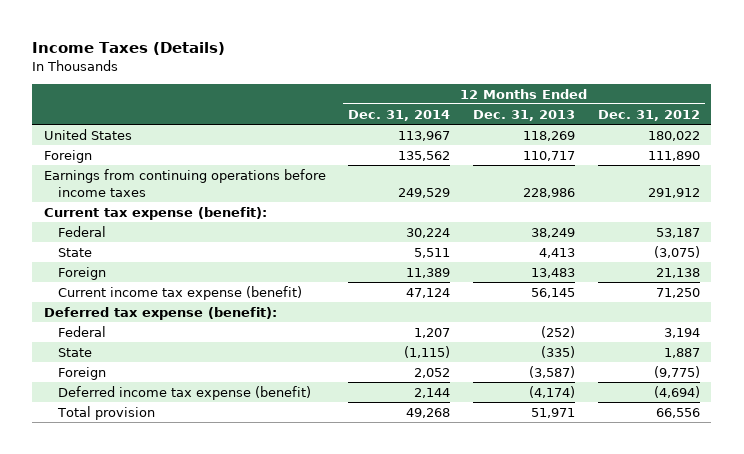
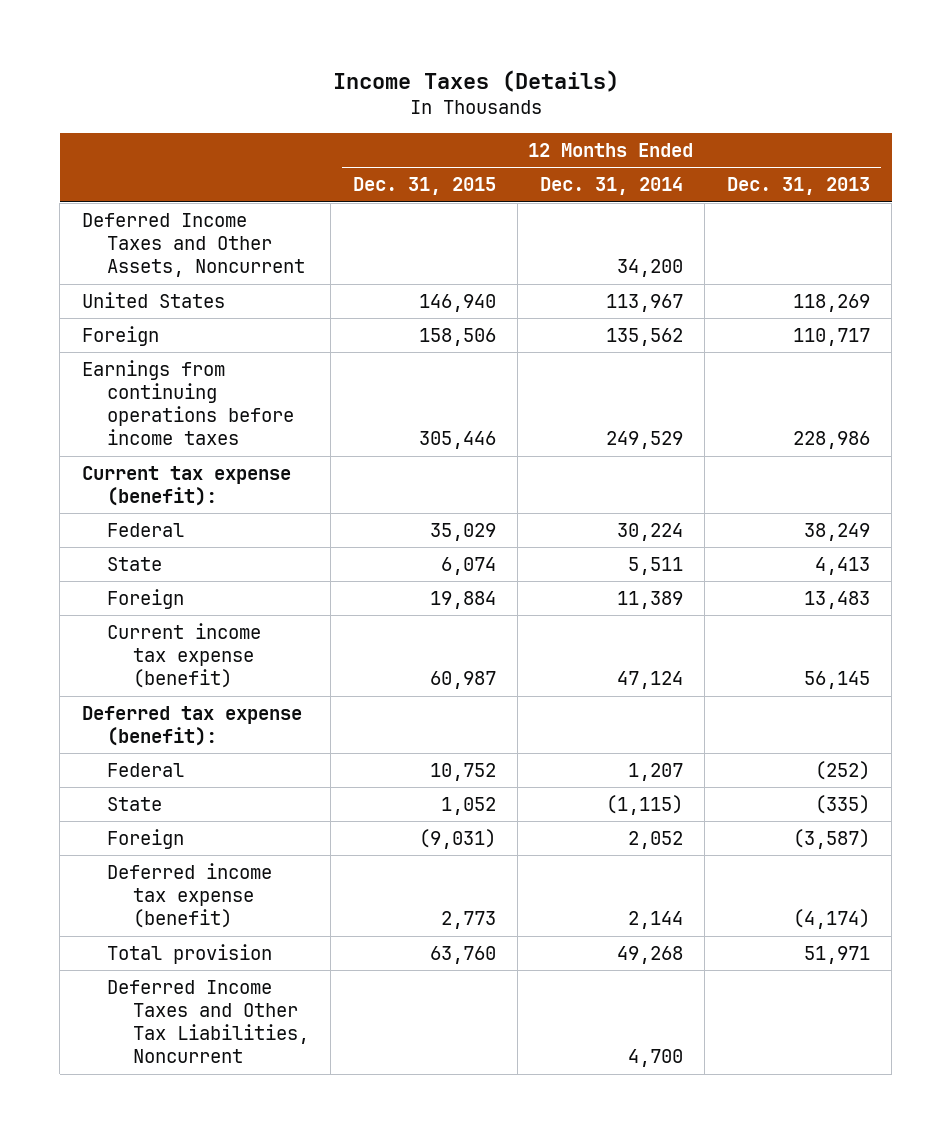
[597,109,700,121] Dec. 31, 2012 -> none
none -> [352,177,496,196] Dec. 31, 2015
none -> [81,213,306,278] Deferred Income Taxes and Other Assets, Noncurrent
none -> [107,980,309,1064] Deferred Income Taxes and Other Tax Liabilities, Noncurrent

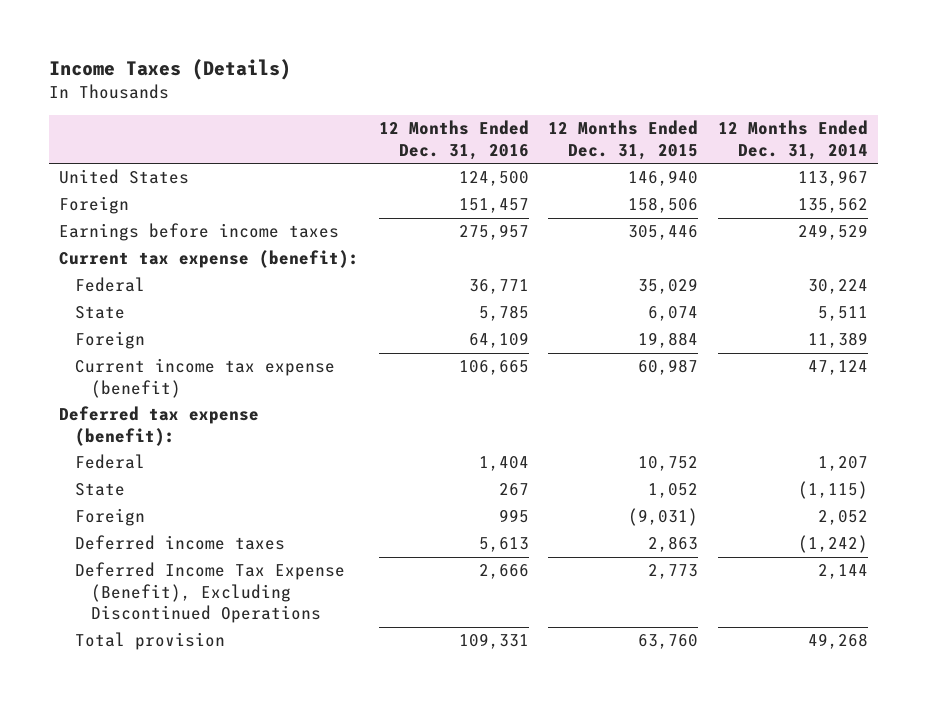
[726,177,870,196] Dec. 31, 2013 -> none
none -> [378,120,529,160] 12 Months Ended Dec. 31, 2016
[81,213,306,278] Deferred Income Taxes and Other Assets, Noncurrent -> none
[81,360,295,446] Earnings from continuing operations before income taxes -> [58,223,339,242] Earnings before income taxes
none -> [74,535,285,551] Deferred income taxes
[107,863,273,929] Deferred income tax expense (benefit) -> [74,562,345,624] Deferred Income Tax Expense (Benefit), Excluding Discontinued Operations
[107,980,309,1064] Deferred Income Taxes and Other Tax Liabilities, Noncurrent -> none

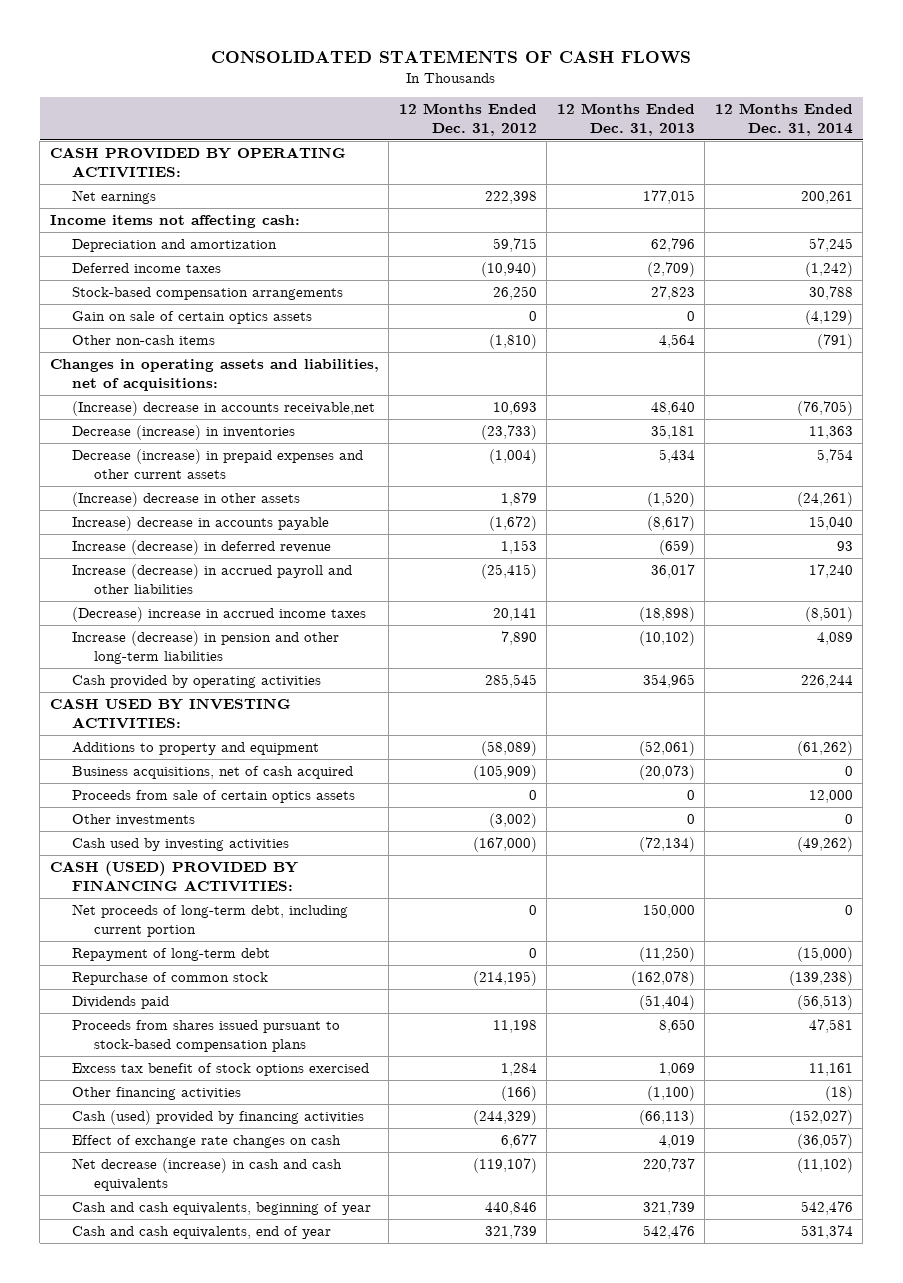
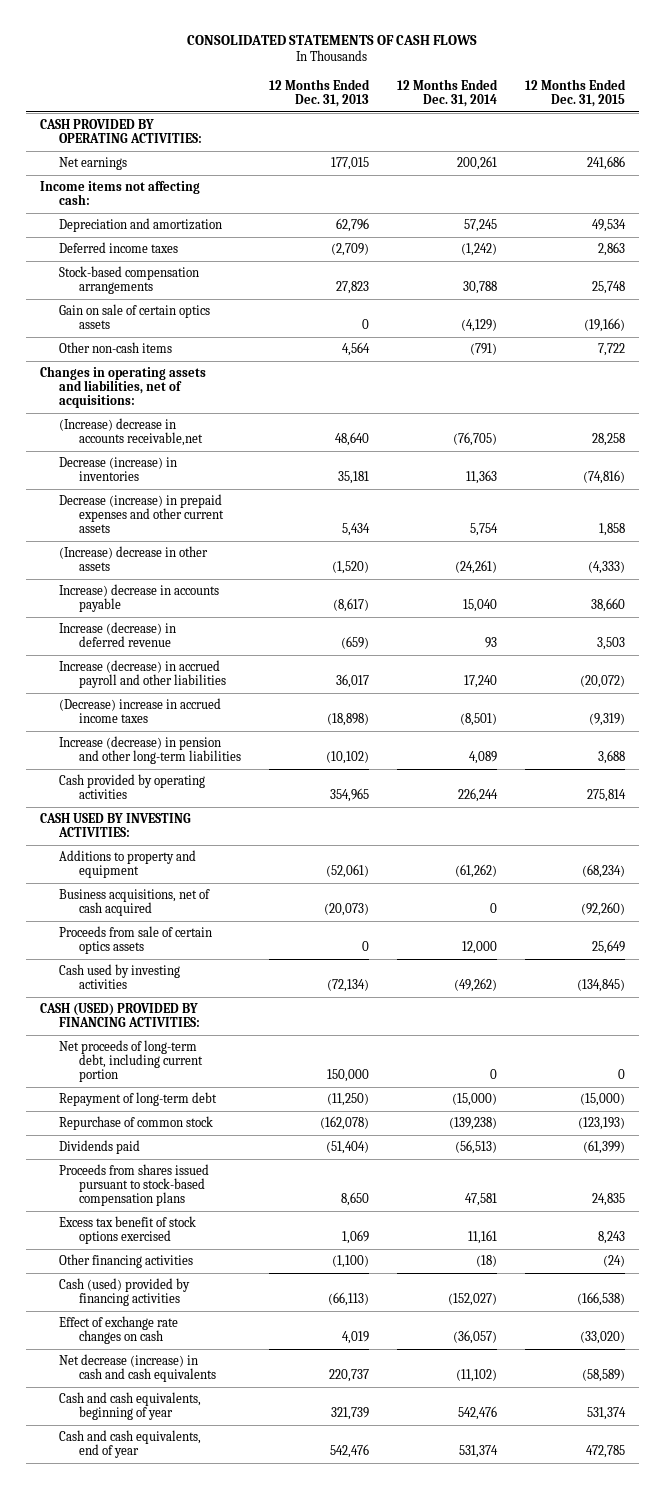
[398,103,537,136] 12 Months Ended Dec. 31, 2012 -> none
none -> [525,78,627,107] 12 Months Ended Dec. 31, 2015
[71,814,195,827] Other investments -> none

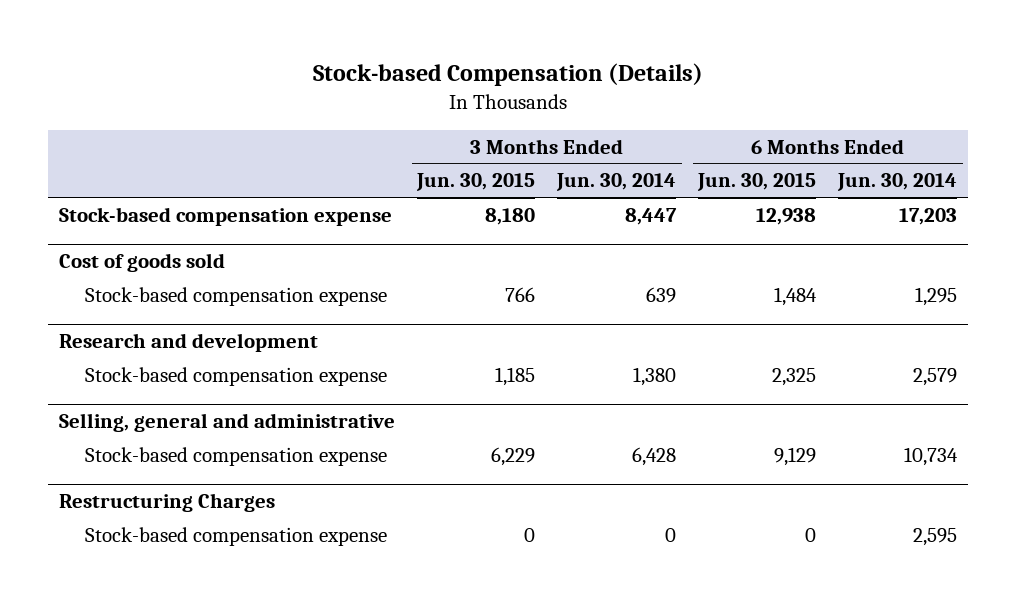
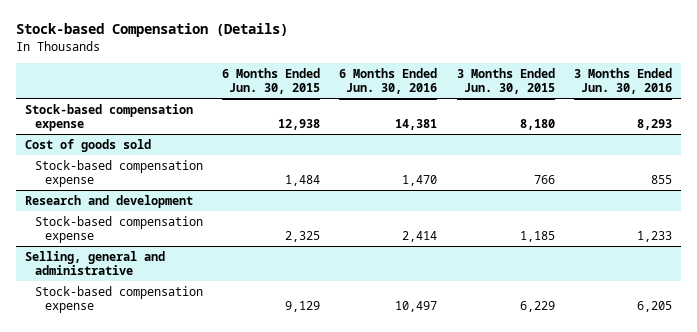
[556,173,677,192] Jun. 30, 2014 -> none
[837,173,958,192] Jun. 30, 2014 -> none
none -> [339,67,438,95] 6 Months Ended Jun. 30, 2016
none -> [573,67,672,95] 3 Months Ended Jun. 30, 2016
[59,493,276,513] Restructuring Charges -> none
[84,526,387,546] Stock-based compensation expense -> none

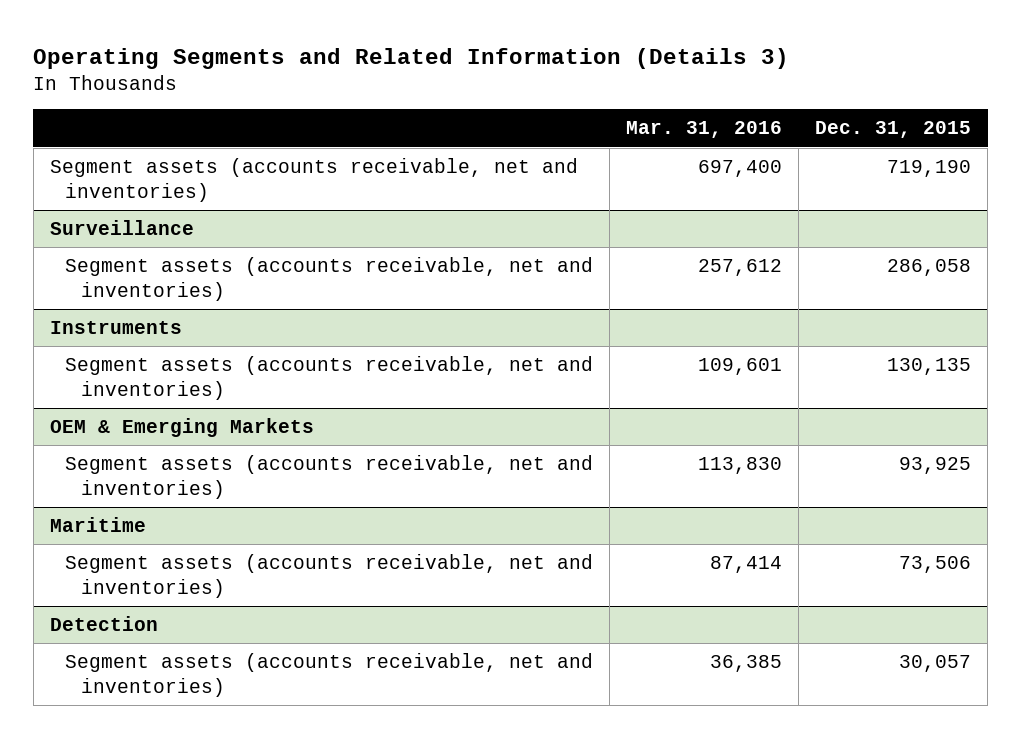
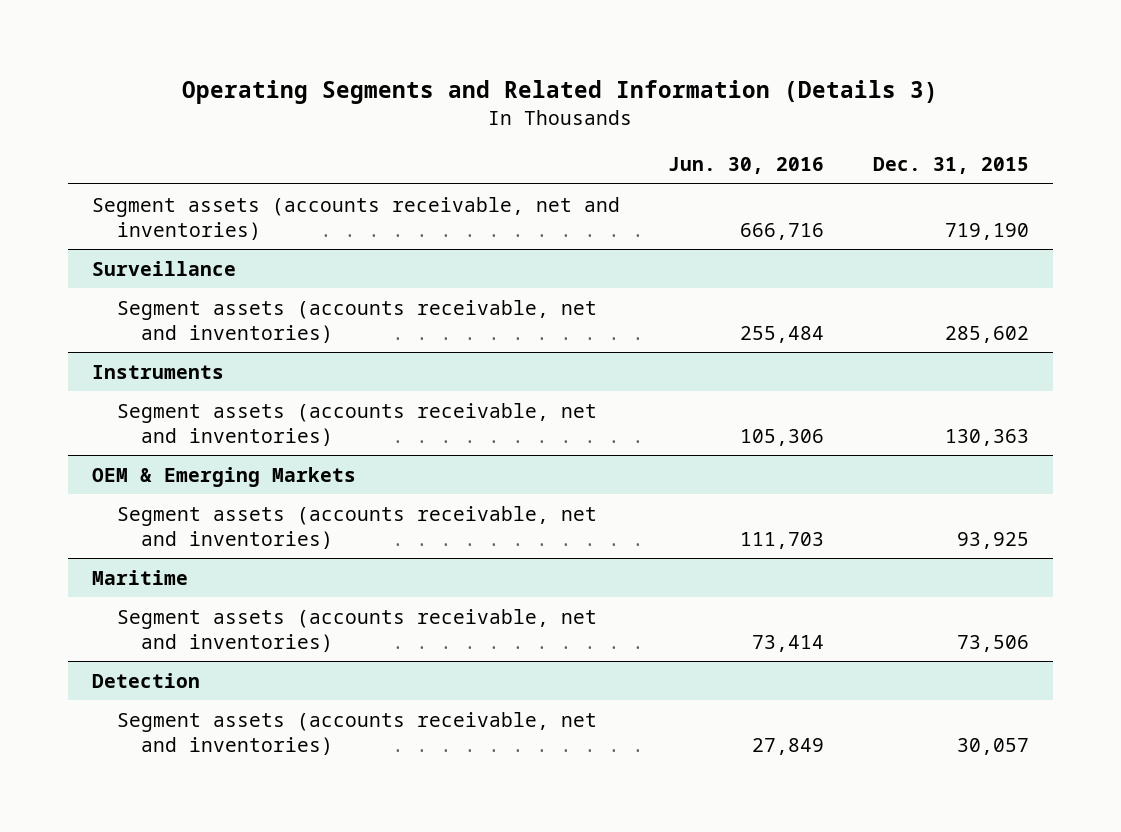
[626,121,783,139] Mar. 31, 2016 -> none
none -> [668,157,825,175] Jun. 30, 2016
[887,259,972,277] 286,058 -> [944,325,1029,343] 285,602
[887,358,972,376] 130,135 -> [944,428,1029,446] 130,363

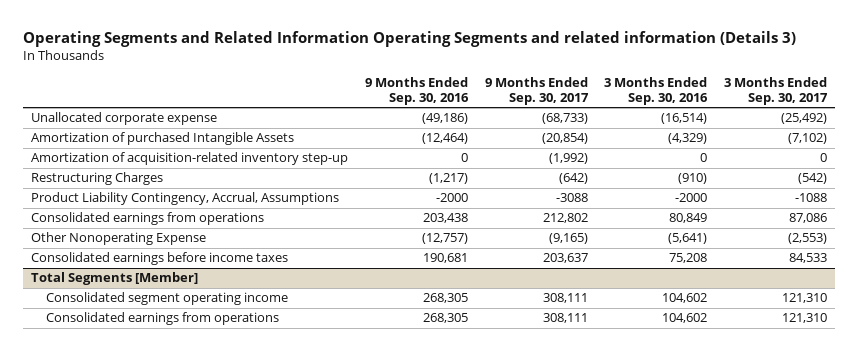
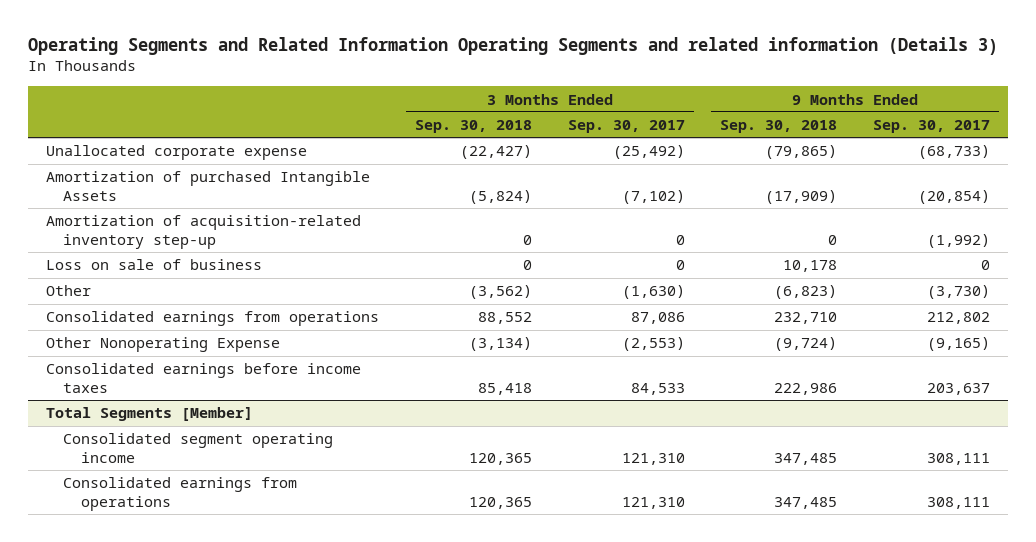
[364,77,469,105] 9 Months Ended Sep. 30, 2016 -> none
[604,77,709,105] 3 Months Ended Sep. 30, 2016 -> none
none -> [414,120,532,134] Sep. 30, 2018
none -> [720,120,838,134] Sep. 30, 2018
[31,172,164,186] Restructuring Charges -> none
[31,192,340,206] Product Liability Contingency, Accrual, Assumptions -> none
none -> [46,259,263,271] Loss on sale of business
none -> [46,285,92,297] Other

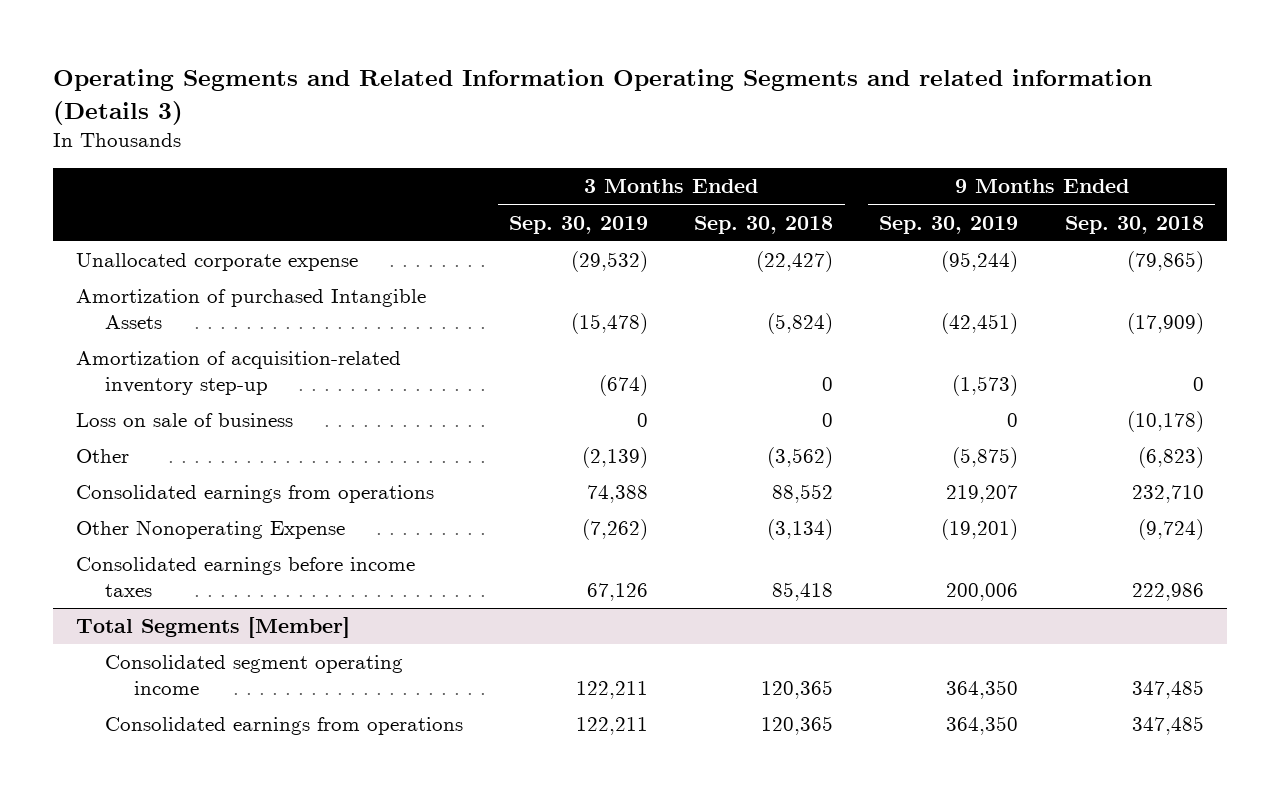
[567,120,685,134] Sep. 30, 2017 -> none
[873,120,991,134] Sep. 30, 2017 -> none
none -> [509,215,649,234] Sep. 30, 2019
none -> [879,215,1019,234] Sep. 30, 2019
[783,260,838,273] 10,178 -> [1126,411,1204,433] (10,178)

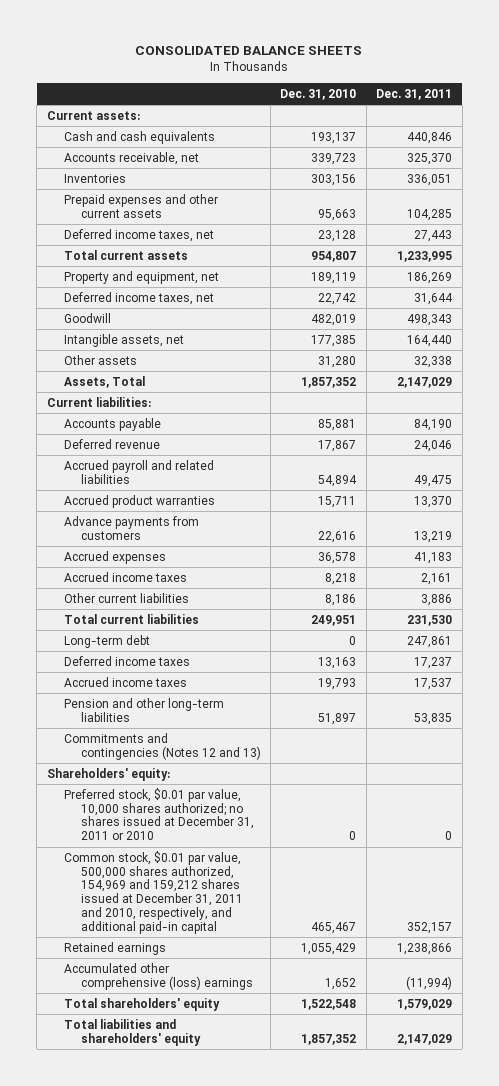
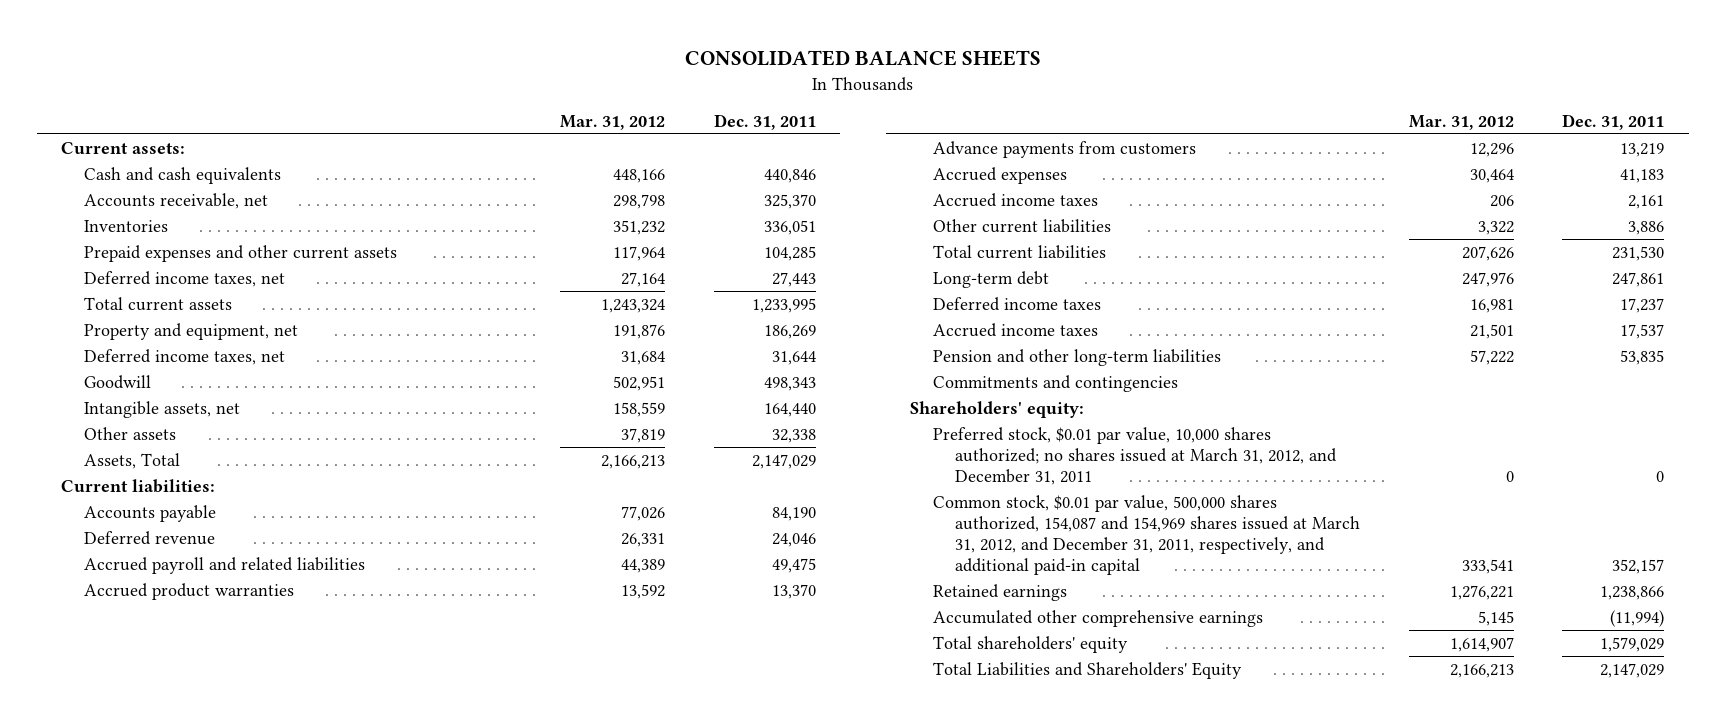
[280,88,357,100] Dec. 31, 2010 -> none
none -> [560,114,666,130] Mar. 31, 2012
[63,732,261,760] Commitments and contingencies (Notes 12 and 13) -> [932,374,1178,392] Commitments and contingencies
[63,787,254,841] Preferred stock, $0.01 par value, 10,000 shares authorized; no shares issued at December 31, 2011 or 2010 -> [932,426,1338,486] Preferred stock, $0.01 par value, 10,000 shares authorized; no shares issued at March 31, 2012, and December 31, 2011
[63,850,243,934] Common stock, $0.01 par value, 500,000 shares authorized, 154,969 and 159,212 shares issued at December 31, 2011 and 2010, respectively, and additional paid-in capital -> [932,494,1361,576] Common stock, $0.01 par value, 500,000 shares authorized, 154,087 and 154,969 shares issued at March 31, 2012, and December 31, 2011, respectively, and additional paid-in capital
[63,962,253,990] Accumulated other comprehensive (loss) earnings -> [932,609,1263,627] Accumulated other comprehensive earnings
[63,1018,201,1046] Total liabilities and shareholders' equity -> [932,661,1242,679] Total Liabilities and Shareholders' Equity

